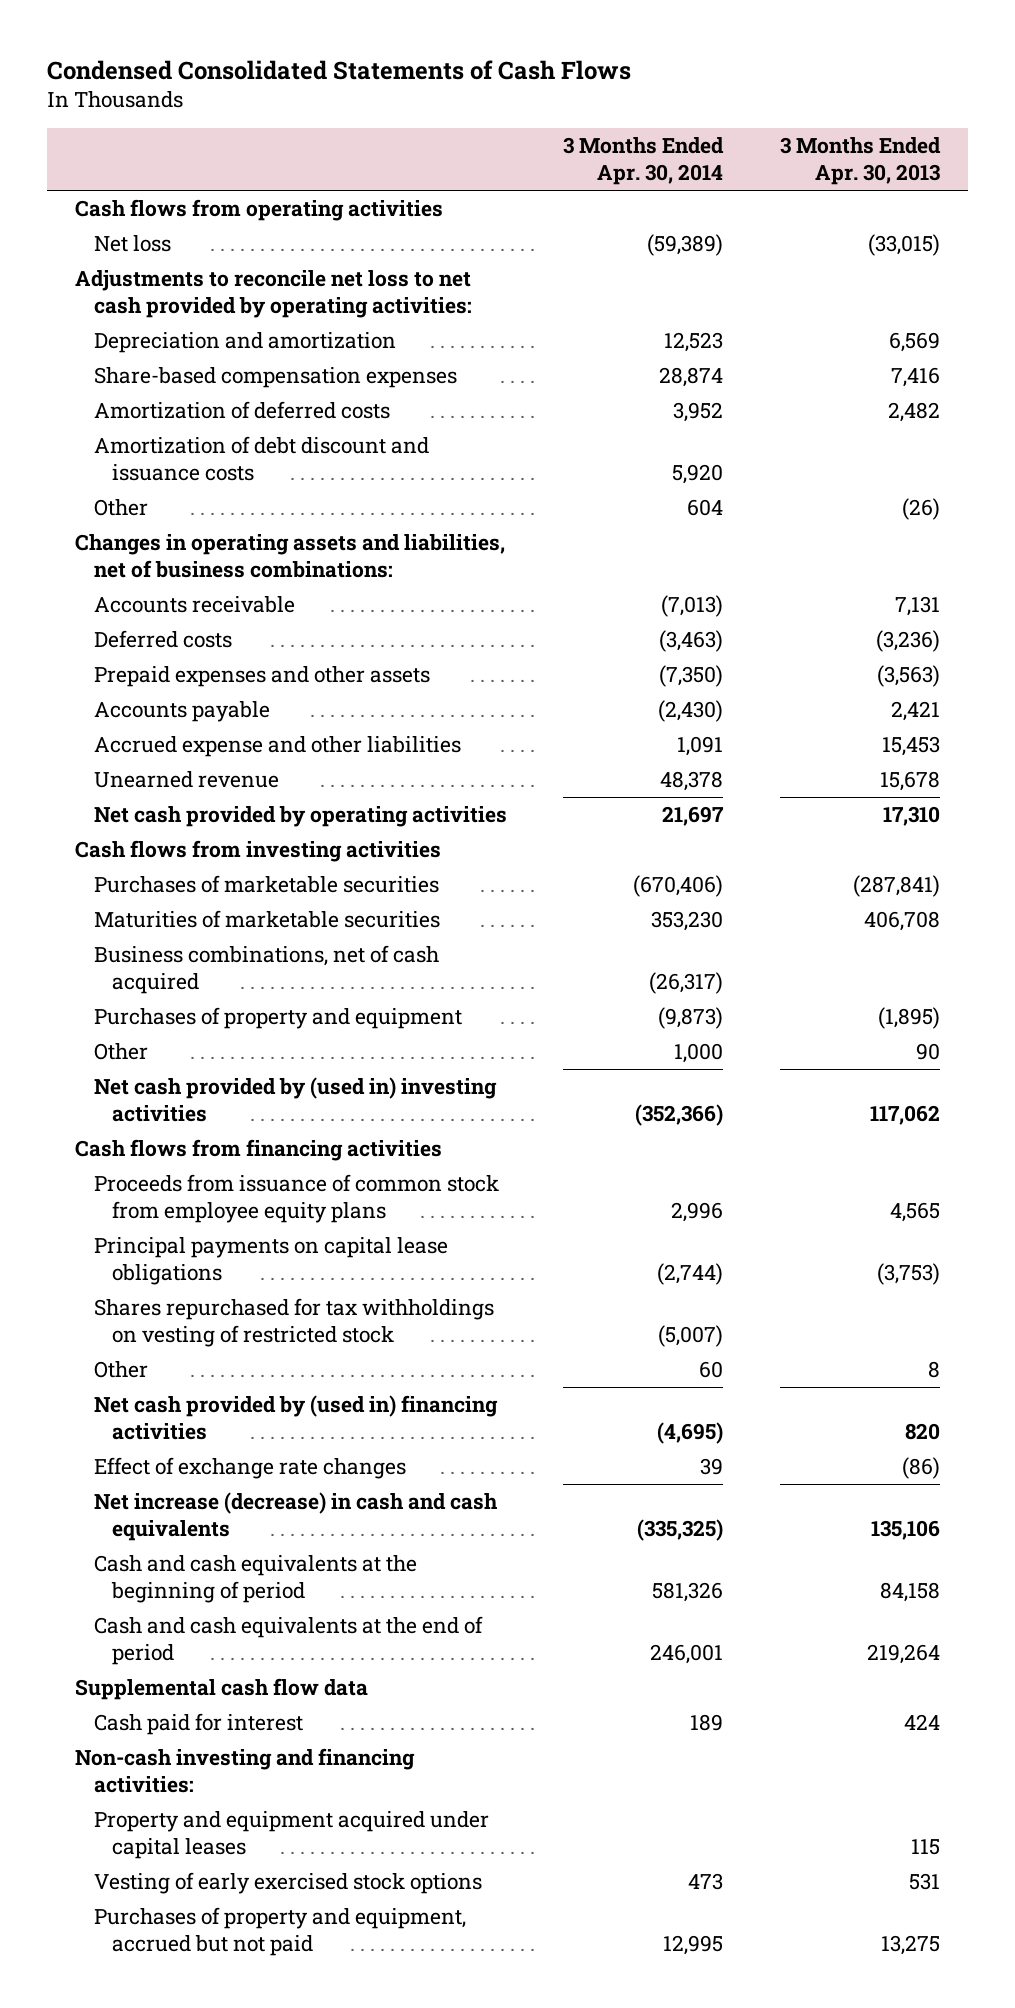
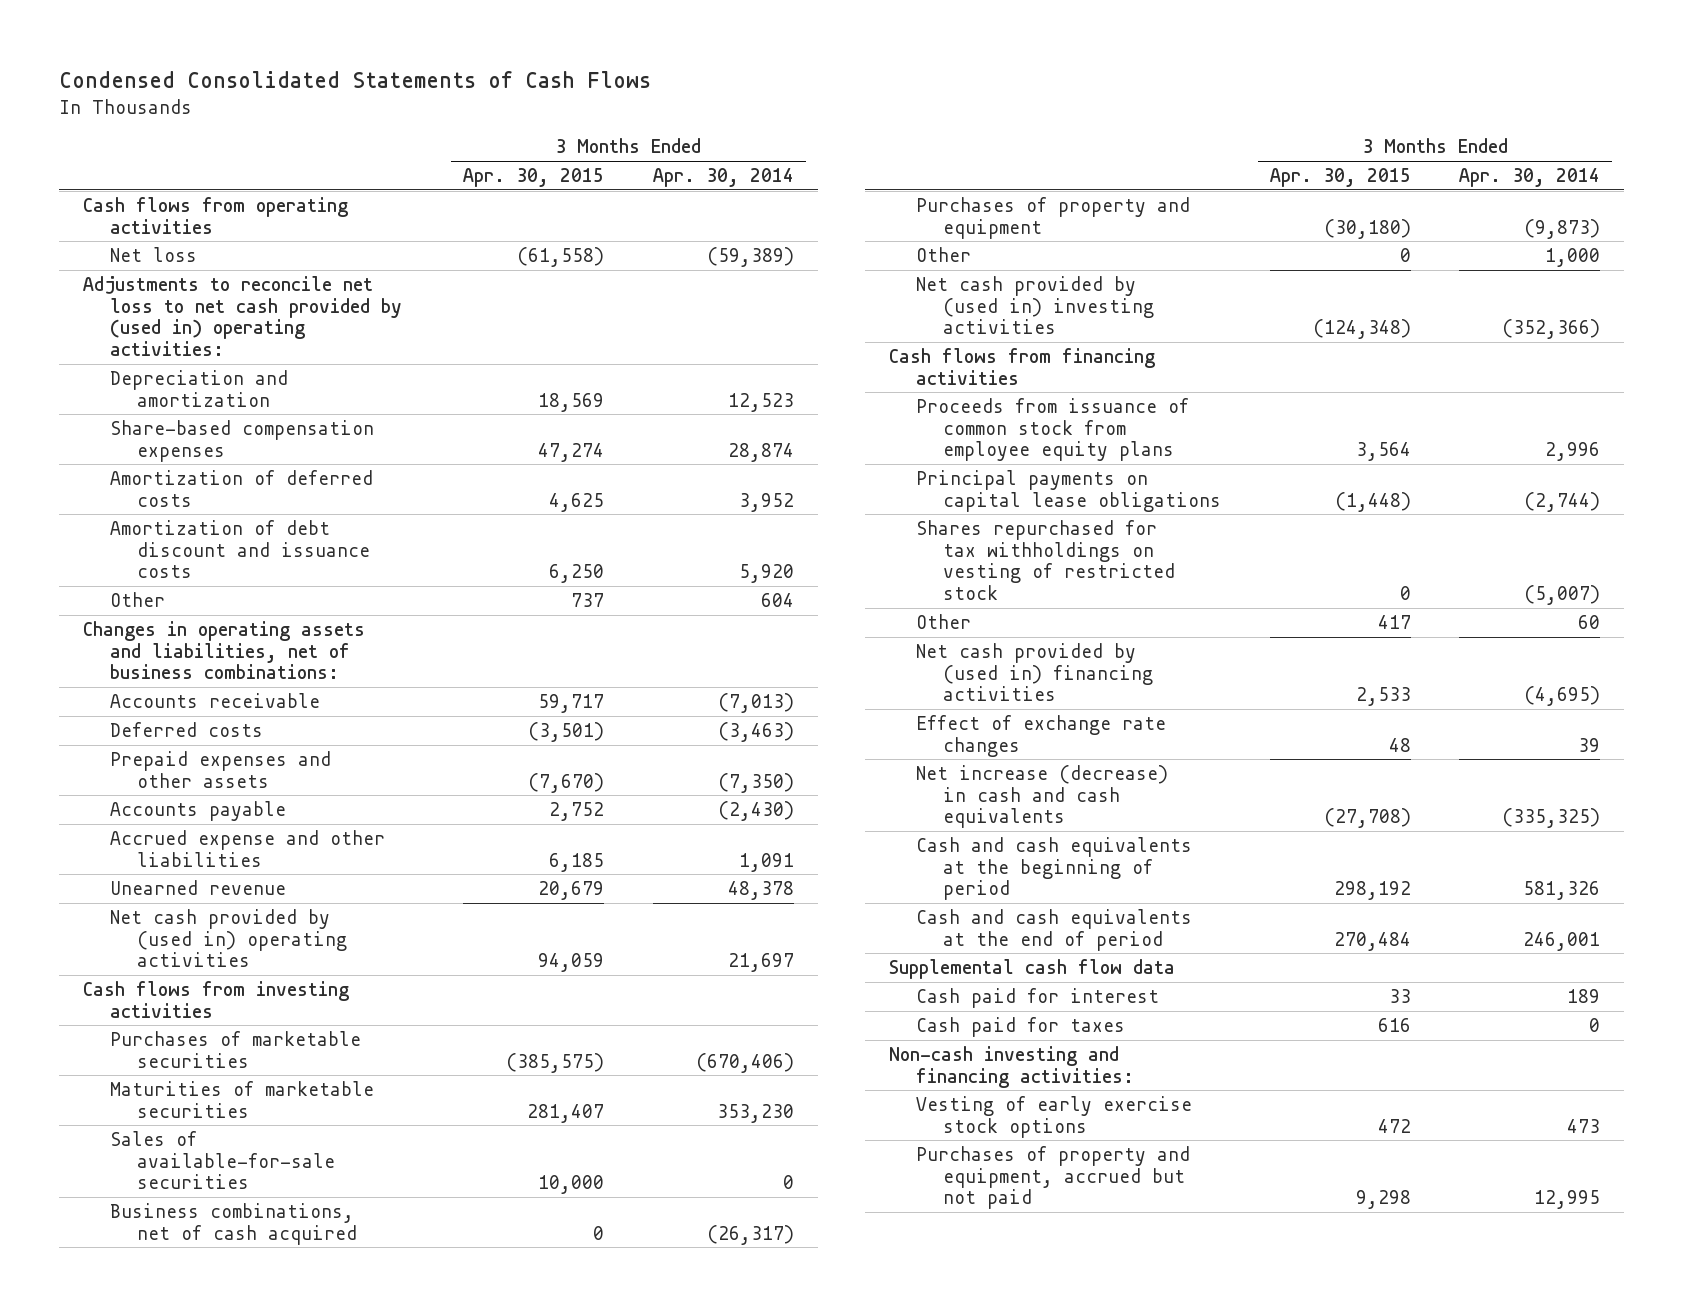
[779,137,941,185] 3 Months Ended Apr. 30, 2013 -> none
none -> [463,168,605,188] Apr. 30, 2015
[75,270,472,318] Adjustments to reconcile net loss to net cash provided by operating activities: -> [82,275,402,357] Adjustments to reconcile net loss to net cash provided by (used in) operating activities:
[93,806,507,828] Net cash provided by operating activities -> [109,908,347,968] Net cash provided by (used in) operating activities
none -> [109,1130,335,1190] Sales of available-for-sale securities
none -> [916,1016,1126,1037] Cash paid for taxes
[93,1811,489,1859] Property and equipment acquired under capital leases -> none
[93,1872,482,1895] Vesting of early exercised stock options -> [916,1095,1193,1138] Vesting of early exercise stock options

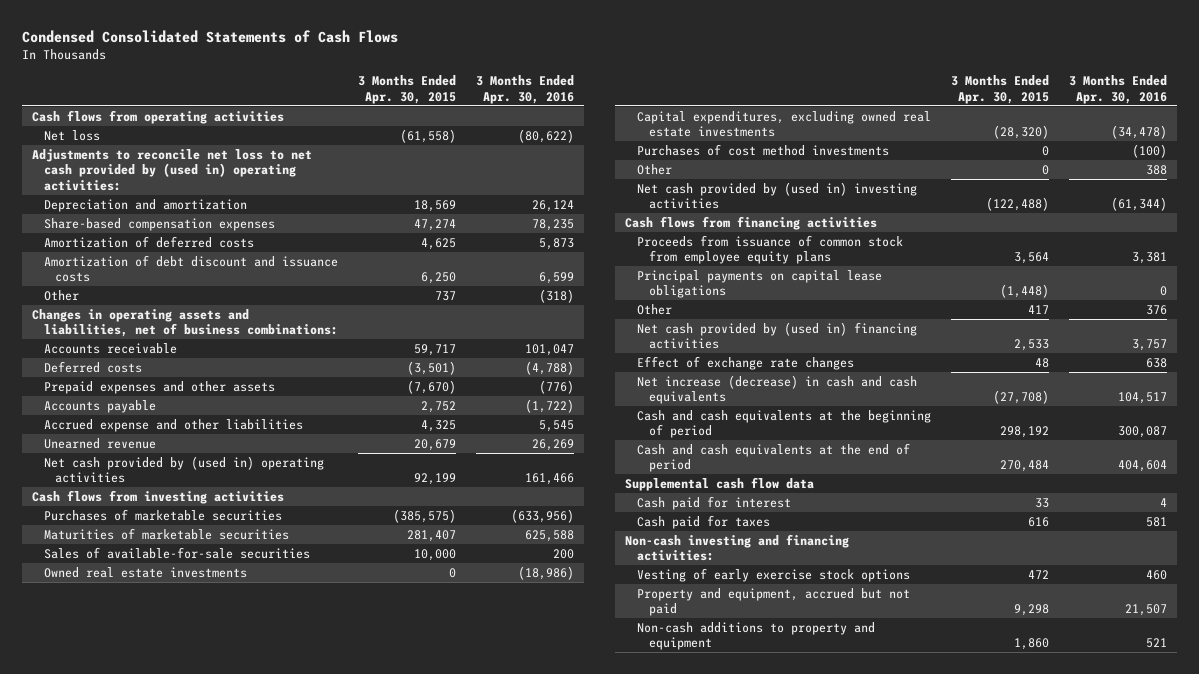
[652,168,794,188] Apr. 30, 2014 -> none
none -> [475,75,574,104] 3 Months Ended Apr. 30, 2016
[549,852,605,872] 6,185 -> [420,419,456,432] 4,325
[538,953,605,973] 94,059 -> [413,473,456,486] 92,199
[109,1202,357,1245] Business combinations, net of cash acquired -> none
[916,196,1191,239] Purchases of property and equipment -> none
none -> [43,566,247,578] Owned real estate investments
none -> [637,110,932,138] Capital expenditures, excluding owned real estate investments
none -> [637,143,890,156] Purchases of cost method investments
[1312,319,1411,340] (124,348) -> [986,197,1050,212] (122,488)
[916,519,1176,601] Shares repurchased for tax withholdings on vesting of restricted stock -> none
[916,1145,1191,1210] Purchases of property and equipment, accrued but not paid -> [637,587,911,617] Property and equipment, accrued but not paid
none -> [637,621,876,651] Non-cash additions to property and equipment

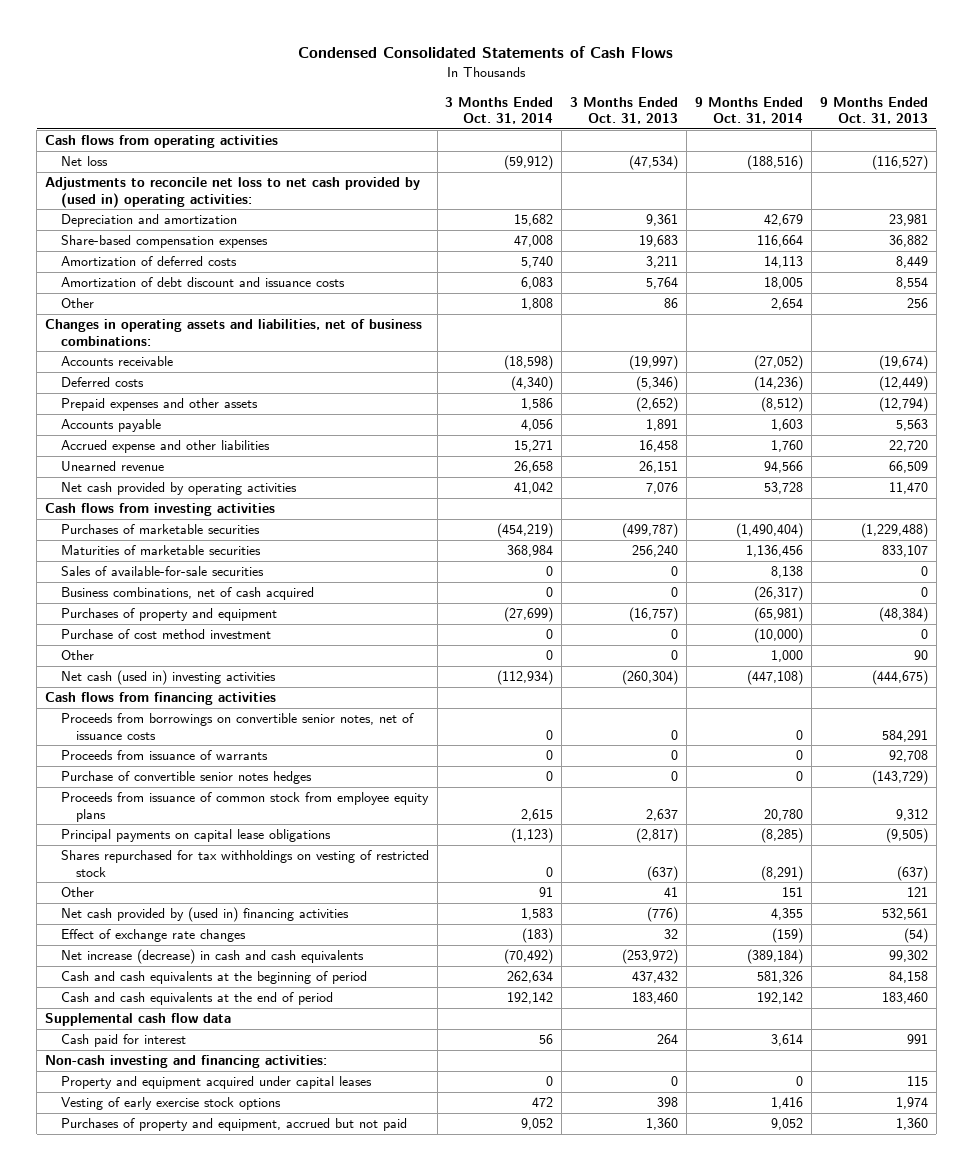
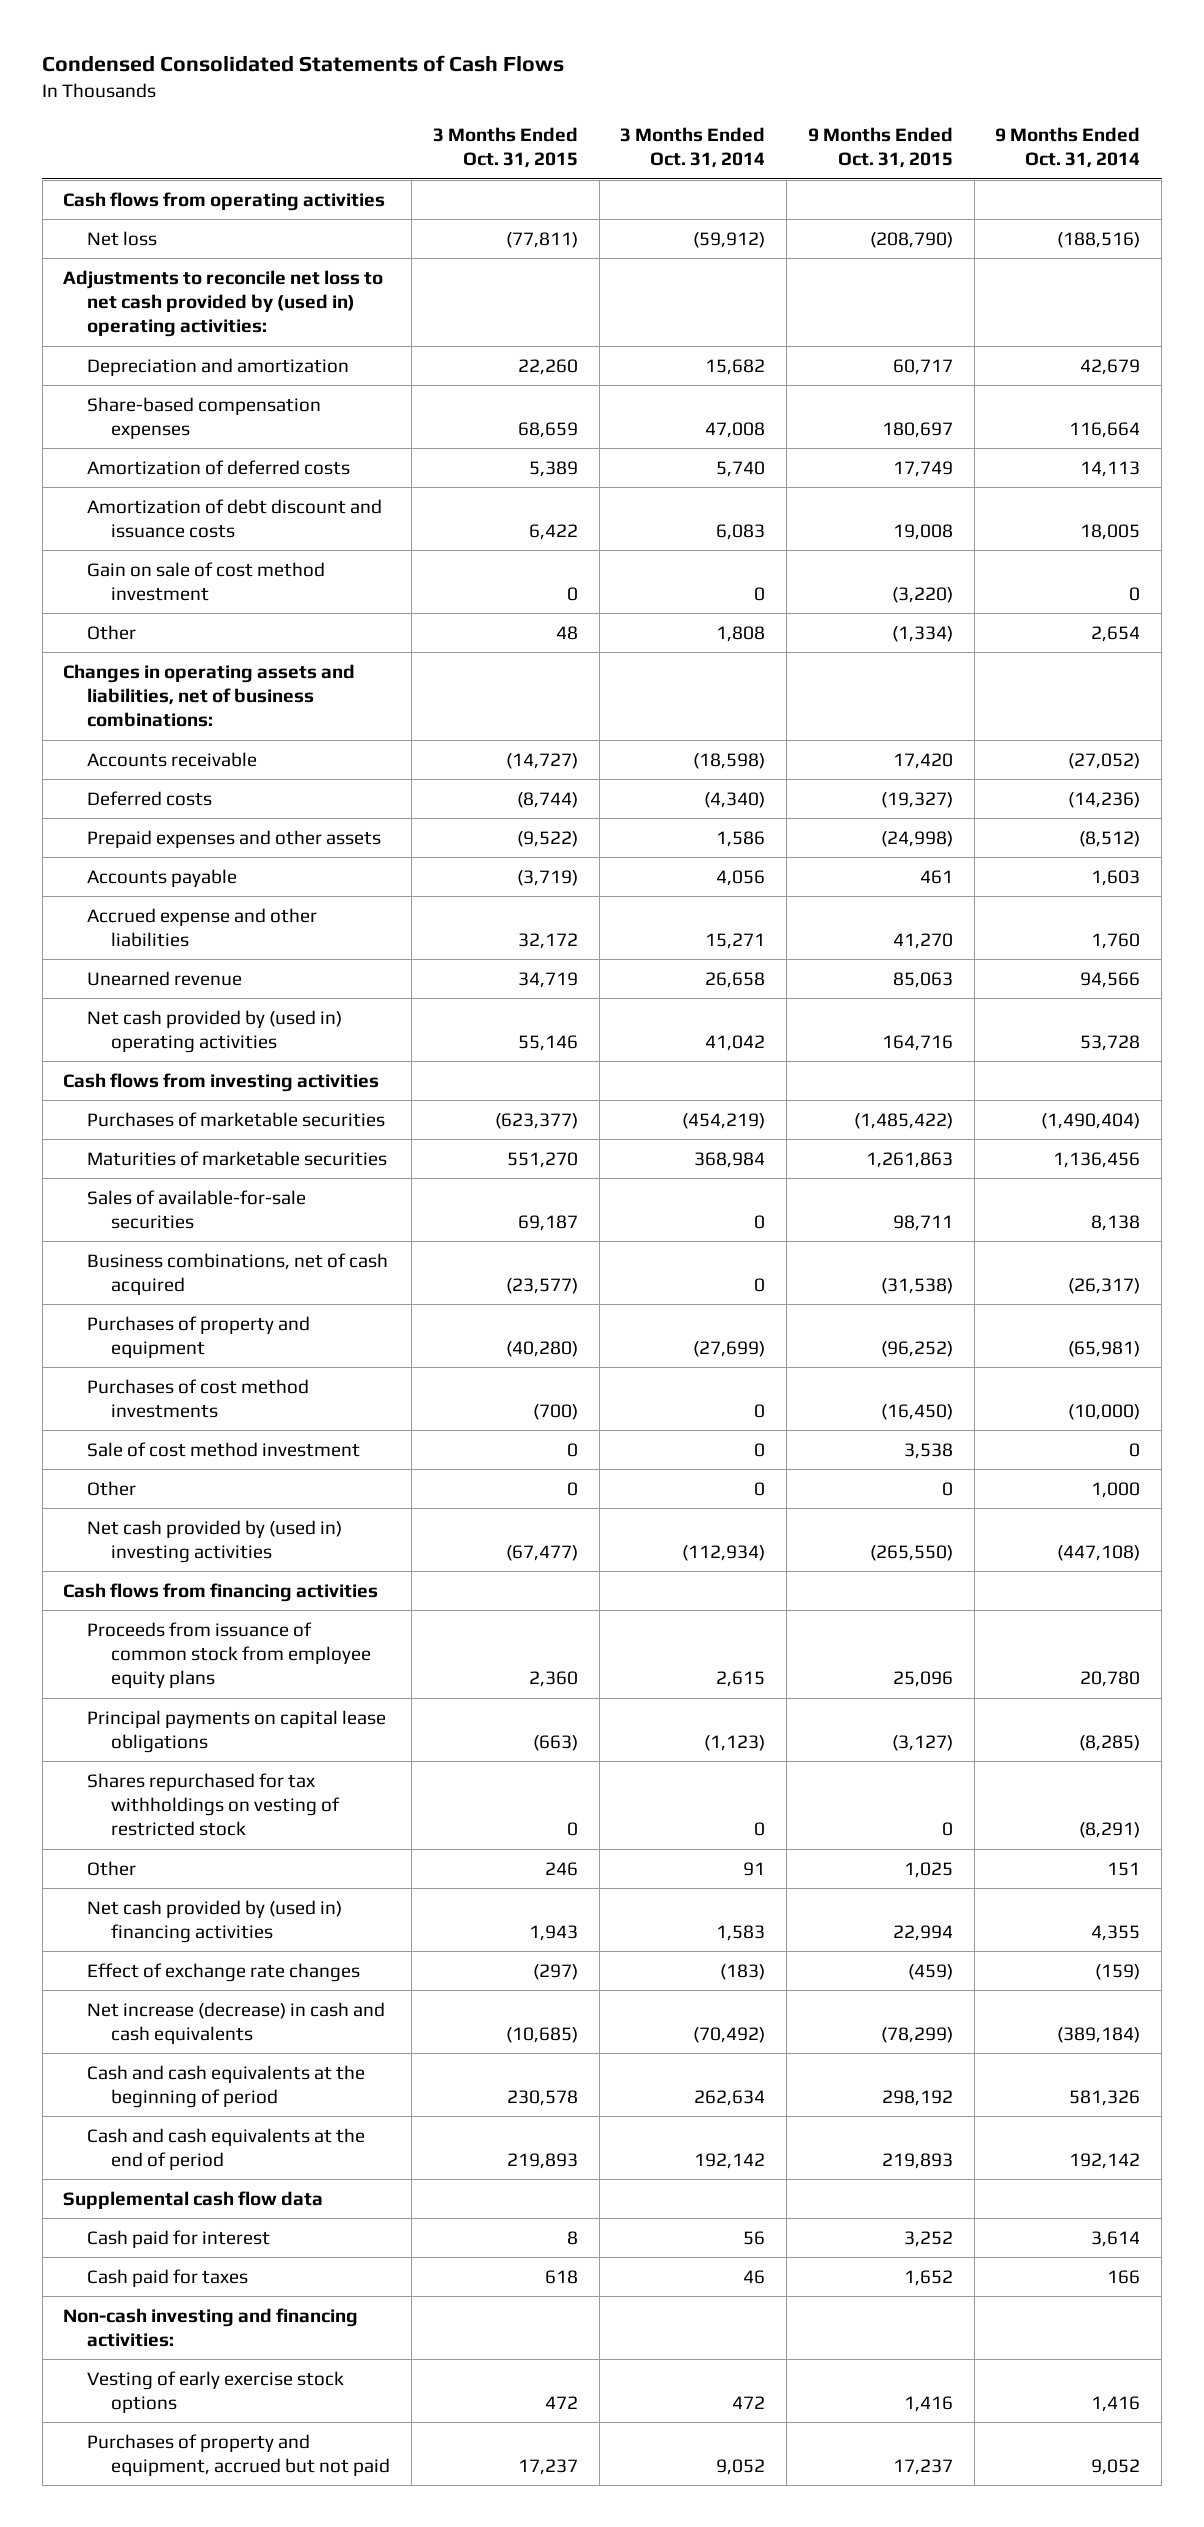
[570,96,679,125] 3 Months Ended Oct. 31, 2013 -> none
[819,96,928,125] 9 Months Ended Oct. 31, 2013 -> none
none -> [432,126,578,169] 3 Months Ended Oct. 31, 2015
none -> [807,126,953,169] 9 Months Ended Oct. 31, 2015
none -> [87,561,326,601] Gain on sale of cost method investment
[60,482,297,496] Net cash provided by operating activities -> [87,1009,343,1053] Net cash provided by (used in) operating activities
[60,629,271,640] Purchase of cost method investment -> [87,1378,310,1418] Purchases of cost method investments
none -> [87,1441,361,1457] Sale of cost method investment
[60,670,276,686] Net cash (used in) investing activities -> [87,1519,343,1563] Net cash provided by (used in) investing activities
[60,713,414,740] Proceeds from borrowings on convertible senior notes, net of issuance costs -> none
[60,750,268,761] Proceeds from issuance of warrants -> none
[60,771,312,785] Purchase of convertible senior notes hedges -> none
none -> [87,2268,249,2287] Cash paid for taxes
[60,1076,372,1090] Property and equipment acquired under capital leases -> none

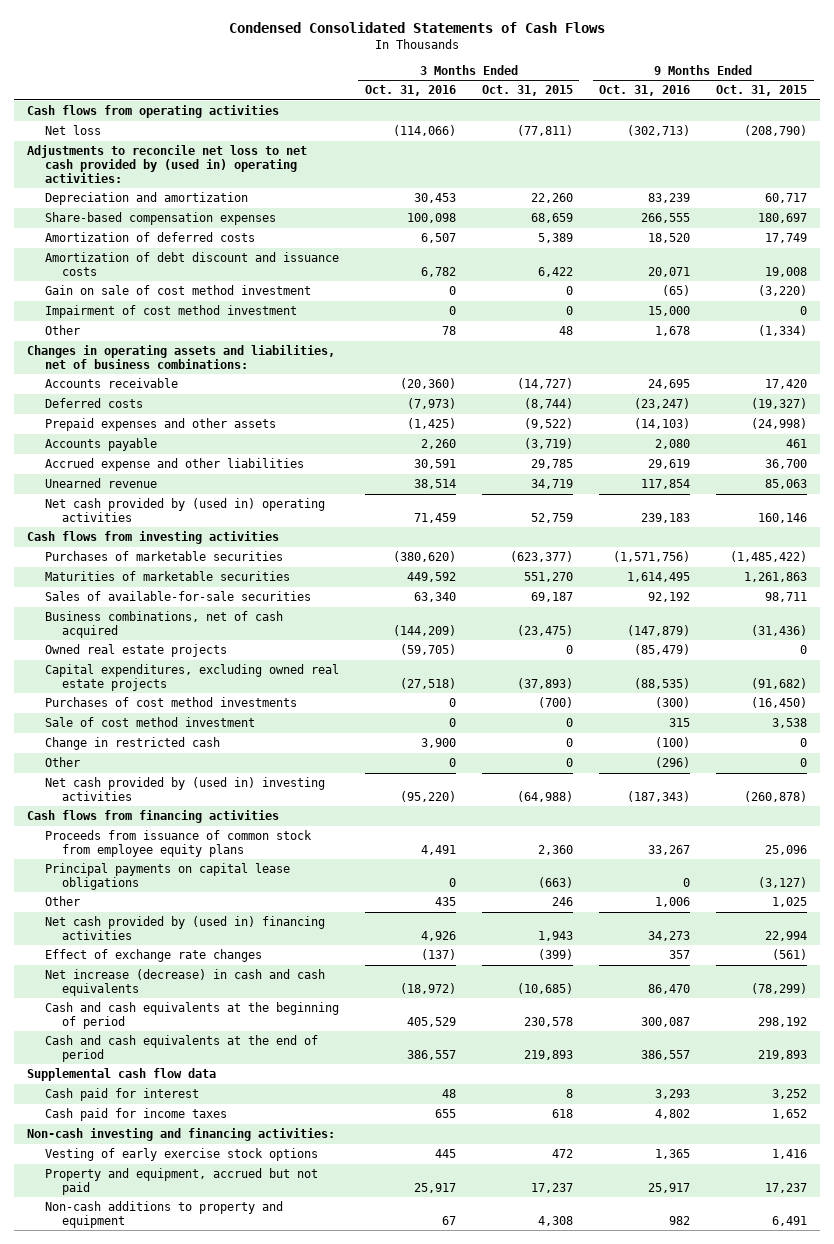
[620,126,766,169] 3 Months Ended Oct. 31, 2014 -> none
[995,126,1141,169] 9 Months Ended Oct. 31, 2014 -> none
none -> [364,85,456,97] Oct. 31, 2016
none -> [599,85,691,97] Oct. 31, 2016
none -> [44,305,297,319] Impairment of cost method investment
[517,932,578,949] 32,172 -> [530,459,573,470] 29,785
[892,932,953,949] 41,270 -> [765,459,808,470] 36,700
[517,1034,578,1051] 55,146 -> [530,512,573,523] 52,759
[881,1034,953,1051] 164,716 -> [758,512,808,523] 160,146
[87,1315,311,1358] Purchases of property and equipment -> none
[505,1277,578,1294] (23,577) -> [516,624,573,636] (23,475)
[880,1277,953,1294] (31,538) -> [751,624,808,636] (31,436)
none -> [44,644,227,658] Owned real estate projects
none -> [44,664,339,691] Capital expenditures, excluding owned real estate projects
none -> [44,737,220,751] Change in restricted cash
[505,1544,578,1561] (67,477) -> [516,790,573,802] (64,988)
[869,1544,953,1561] (265,550) -> [744,790,808,802] (260,878)
[87,1772,341,1837] Shares repurchased for tax withholdings on vesting of restricted stock -> none
[532,1963,578,1980] (297) -> [537,949,573,961] (399)
[907,1963,953,1980] (459) -> [772,949,808,961] (561)
[87,2268,249,2287] Cash paid for taxes -> [44,1108,227,1122] Cash paid for income taxes
[87,2433,391,2476] Purchases of property and equipment, accrued but not paid -> [44,1168,318,1195] Property and equipment, accrued but not paid
none -> [44,1201,283,1228] Non-cash additions to property and equipment

